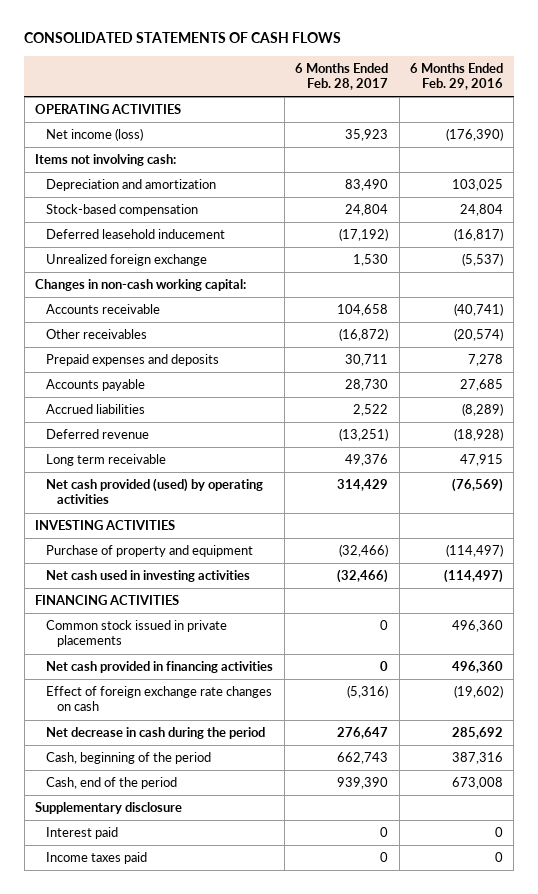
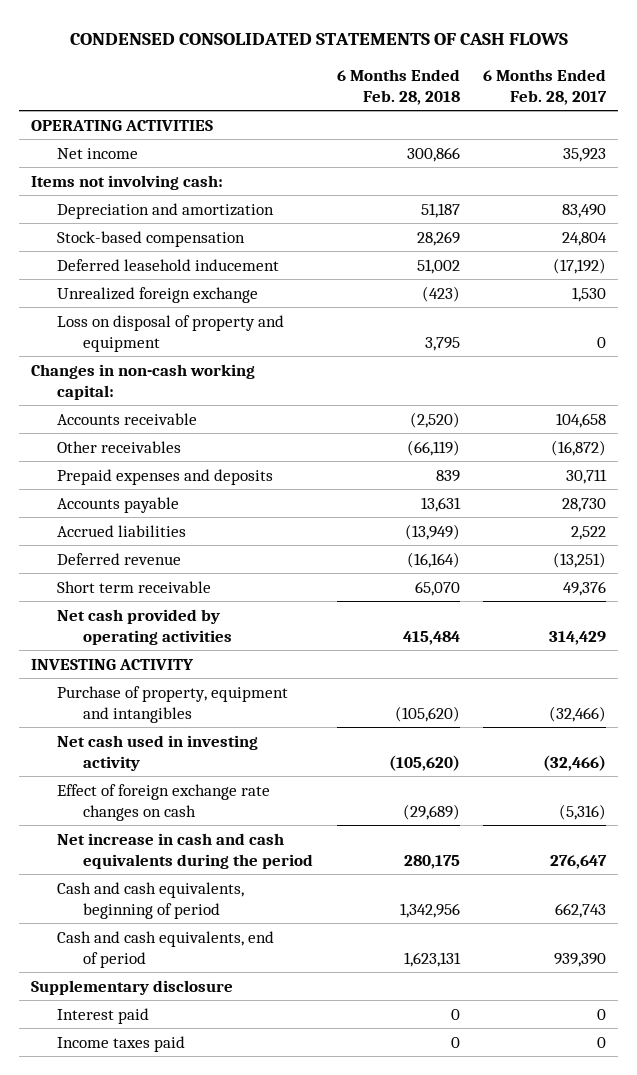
[24,32,342,44] CONSOLIDATED STATEMENTS OF CASH FLOWS -> [69,32,568,45] CONDENSED CONSOLIDATED STATEMENTS OF CASH FLOWS
[410,62,504,90] 6 Months Ended Feb. 29, 2016 -> none
none -> [336,68,460,105] 6 Months Ended Feb. 28, 2018
[46,128,144,142] Net income (loss) -> [56,147,138,159] Net income
none -> [56,314,284,352] Loss on disposal of property and equipment
[35,595,180,606] FINANCING ACTIVITIES -> none
[46,620,228,648] Common stock issued in private placements -> none
[46,661,274,674] Net cash provided in financing activities -> none
[46,454,167,467] Long term receivable -> [56,580,211,593] Short term receivable
[46,478,264,505] Net cash provided (used) by operating activities -> [56,608,232,645] Net cash provided by operating activities
[35,520,176,531] INVESTING ACTIVITIES -> [30,658,194,670] INVESTING ACTIVITY
[46,545,254,558] Purchase of property and equipment -> [56,685,288,723] Purchase of property, equipment and intangibles
[46,570,251,583] Net cash used in investing activities -> [56,734,258,771] Net cash used in investing activity
[46,727,266,740] Net decrease in cash during the period -> [56,832,313,869] Net increase in cash and cash equivalents during the period
[46,752,212,765] Cash, beginning of the period -> [56,881,244,919] Cash and cash equivalents, beginning of period
[46,777,178,790] Cash, end of the period -> [56,930,274,968] Cash and cash equivalents, end of period

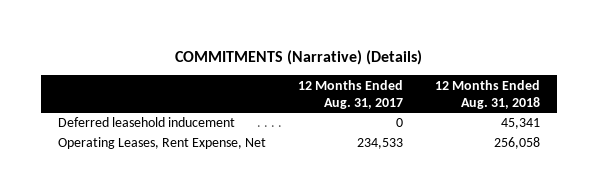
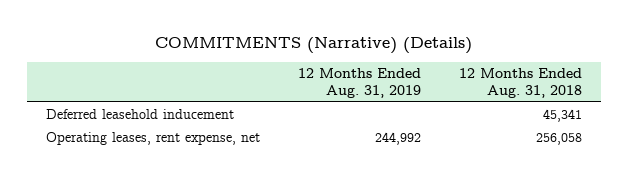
[297,79,403,109] 12 Months Ended Aug. 31, 2017 -> none
none -> [297,68,421,99] 12 Months Ended Aug. 31, 2019
[57,137,266,150] Operating Leases, Rent Expense, Net -> [45,132,260,146] Operating leases, rent expense, net

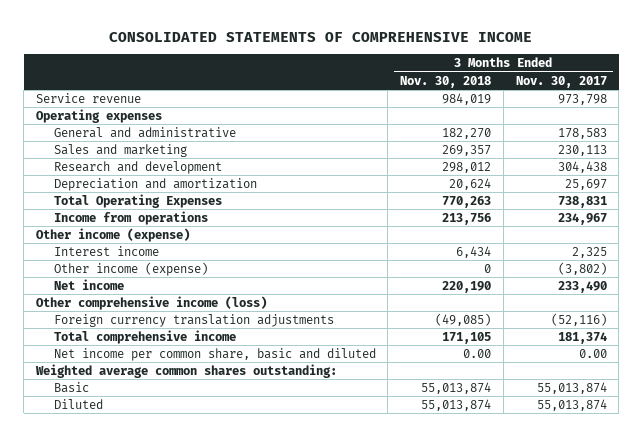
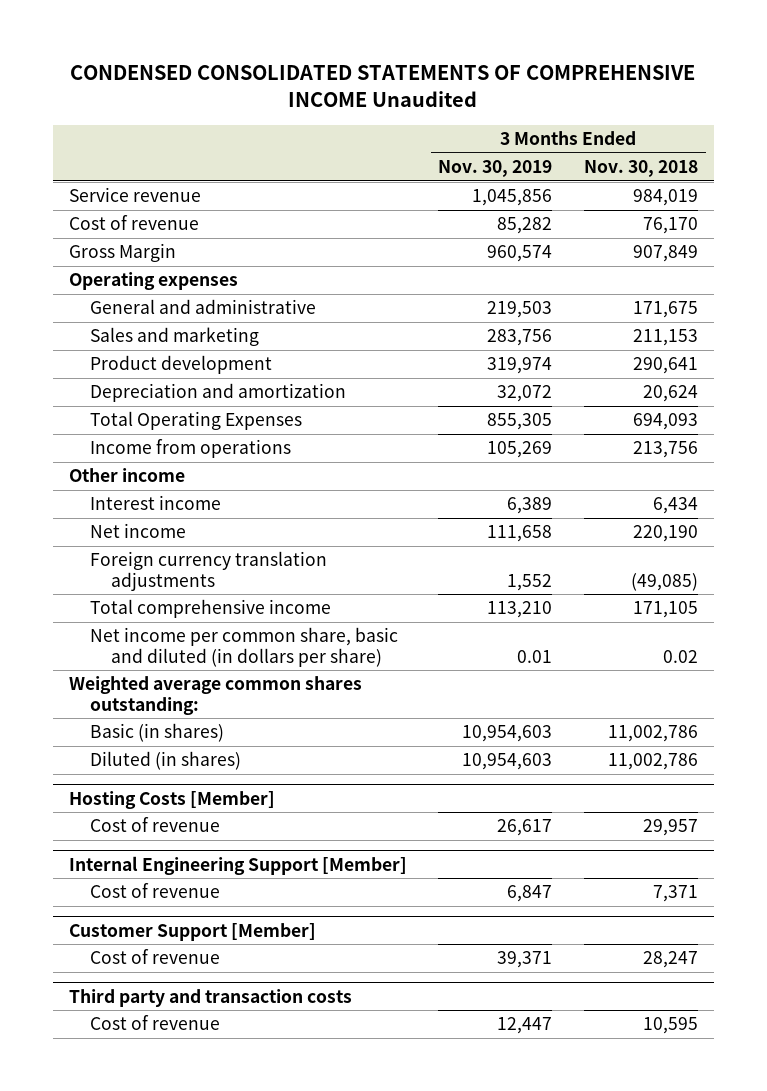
[109,32,533,43] CONSOLIDATED STATEMENTS OF COMPREHENSIVE INCOME -> [70,65,696,108] CONDENSED CONSOLIDATED STATEMENTS OF COMPREHENSIVE INCOME Unaudited
[515,75,607,88] Nov. 30, 2017 -> none
none -> [438,160,553,178] Nov. 30, 2019
none -> [68,215,199,231] Cost of revenue
none -> [68,243,176,263] Gross Margin
[442,127,492,139] 182,270 -> [632,301,698,319] 171,675
[442,144,492,156] 269,357 -> [632,329,698,347] 211,153
[53,160,222,174] Research and development -> [89,355,272,375] Product development
[442,161,492,173] 298,012 -> [632,357,698,375] 290,641
[442,195,492,208] 770,263 -> [632,413,698,431] 694,093
[35,227,190,242] Other income (expense) -> [68,468,185,483] Other income
[53,261,208,276] Other income (expense) -> none
[35,295,267,310] Other comprehensive income (loss) -> none
[53,347,376,361] Net income per common share, basic and diluted -> [89,627,398,667] Net income per common share, basic and diluted (in dollars per share)
[463,348,492,358] 0.00 -> [662,649,698,663] 0.02
[53,381,89,393] Basic -> [89,723,224,743] Basic (in shares)
[421,381,492,394] 55,013,874 -> [607,725,698,743] 11,002,786
[53,398,103,409] Diluted -> [89,751,241,771] Diluted (in shares)
[421,398,492,411] 55,013,874 -> [607,753,698,771] 11,002,786
none -> [68,790,275,809] Hosting Costs [Member]
none -> [89,817,220,833] Cost of revenue
none -> [68,855,407,875] Internal Engineering Support [Member]
none -> [89,883,220,899] Cost of revenue
none -> [68,922,316,941] Customer Support [Member]
none -> [89,949,220,965] Cost of revenue
none -> [68,988,352,1007] Third party and transaction costs
none -> [89,1015,220,1031] Cost of revenue

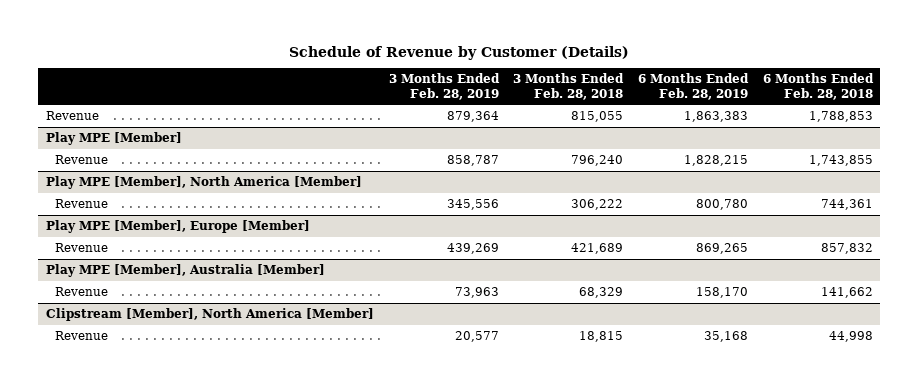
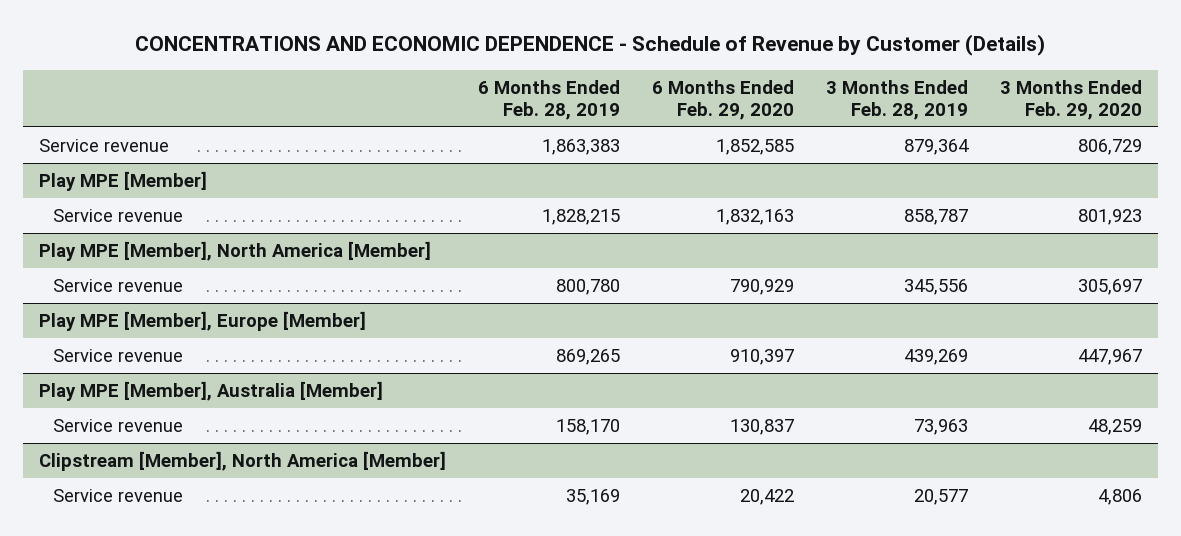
[289,45,630,60] Schedule of Revenue by Customer (Details) -> [135,34,1046,57] CONCENTRATIONS AND ECONOMIC DEPENDENCE - Schedule of Revenue by Customer (Details)
[513,73,625,100] 3 Months Ended Feb. 28, 2018 -> none
[762,73,874,100] 6 Months Ended Feb. 28, 2018 -> none
none -> [651,79,794,120] 6 Months Ended Feb. 29, 2020
none -> [1000,79,1143,120] 3 Months Ended Feb. 29, 2020
[45,111,99,121] Revenue -> [38,139,169,153] Service revenue
[55,155,109,165] Revenue -> [52,209,183,223] Service revenue
[55,199,109,209] Revenue -> [52,279,183,293] Service revenue
[55,243,109,253] Revenue -> [52,349,183,363] Service revenue
[55,287,109,297] Revenue -> [52,419,183,433] Service revenue
[55,331,109,341] Revenue -> [52,489,183,503] Service revenue
[704,331,749,343] 35,168 -> [565,489,620,506] 35,169

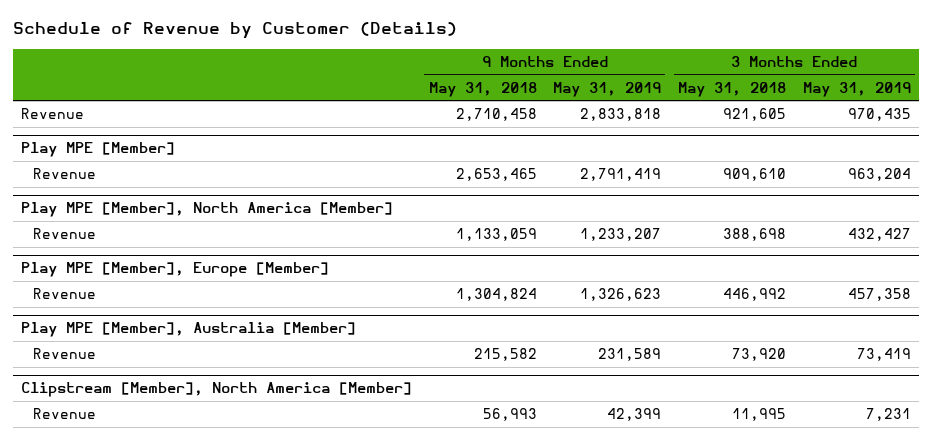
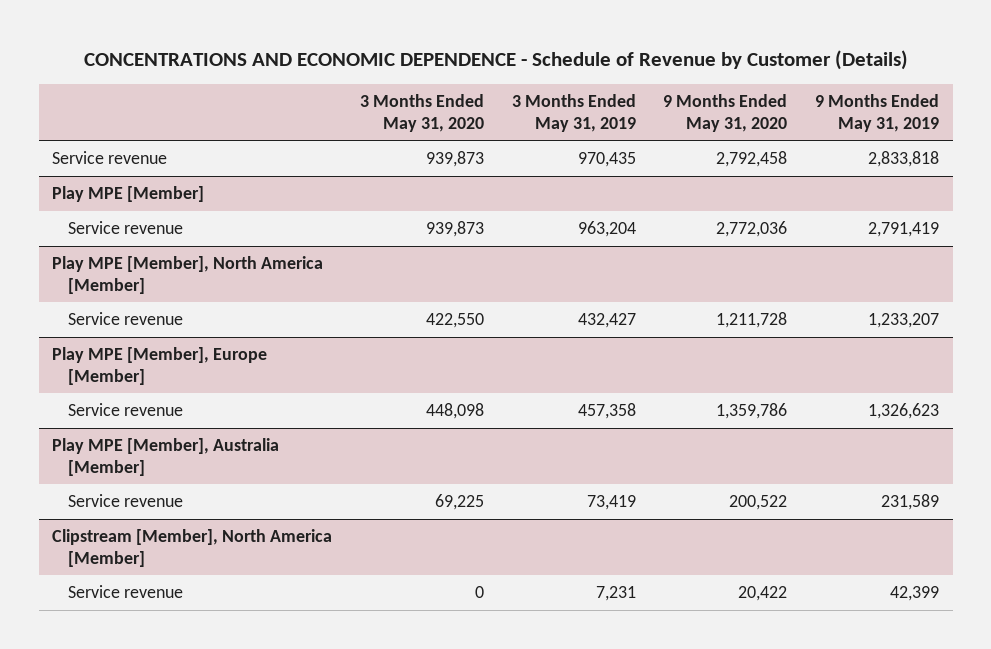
[12,22,457,40] Schedule of Revenue by Customer (Details) -> [83,50,908,71] CONCENTRATIONS AND ECONOMIC DEPENDENCE - Schedule of Revenue by Customer (Details)
[428,81,537,97] May 31, 2018 -> none
[677,81,786,97] May 31, 2018 -> none
none -> [359,94,484,132] 3 Months Ended May 31, 2020
none -> [663,94,788,132] 9 Months Ended May 31, 2020
[20,108,84,120] Revenue -> [52,151,168,165] Service revenue
[32,168,96,180] Revenue -> [67,221,183,235] Service revenue
[32,228,96,240] Revenue -> [67,312,183,326] Service revenue
[32,288,96,300] Revenue -> [67,403,183,417] Service revenue
[32,348,96,360] Revenue -> [67,494,183,508] Service revenue
[32,408,96,420] Revenue -> [67,585,183,599] Service revenue

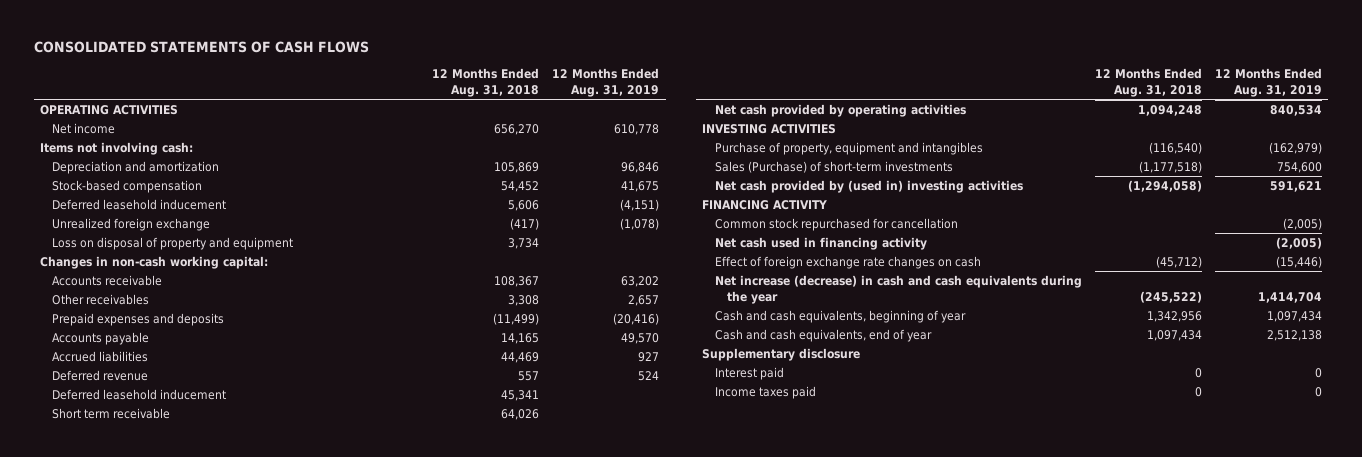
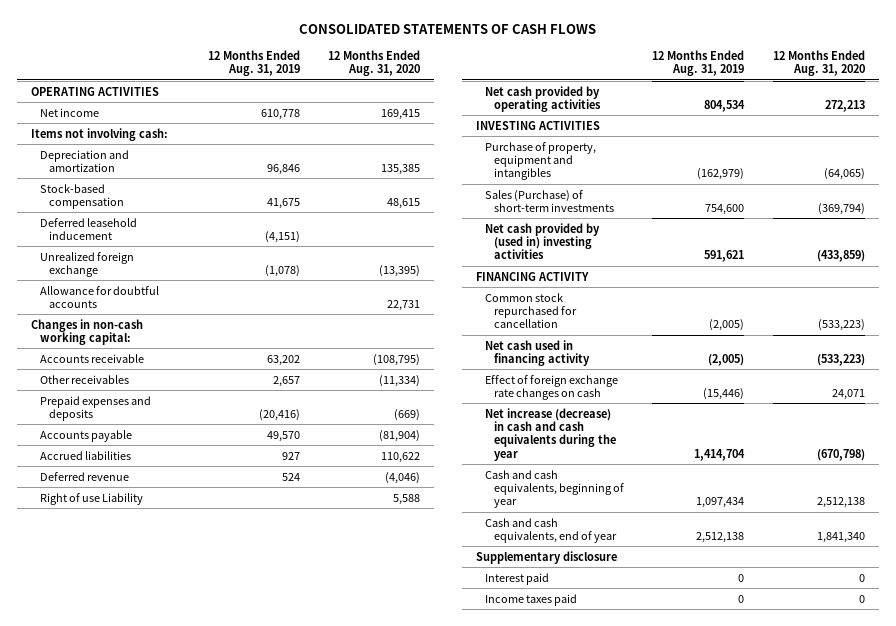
[432,68,540,98] 12 Months Ended Aug. 31, 2018 -> none
none -> [327,50,420,77] 12 Months Ended Aug. 31, 2020
[52,236,294,250] Loss on disposal of property and equipment -> none
none -> [40,285,160,308] Allowance for doubtful accounts
[52,388,227,400] Deferred leasehold inducement -> none
[52,407,171,419] Short term receivable -> none
none -> [40,492,144,505] Right of use Liability
[1269,104,1322,116] 840,534 -> [704,99,746,112] 804,534

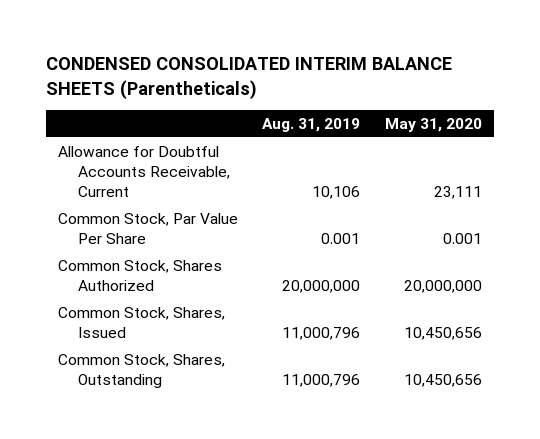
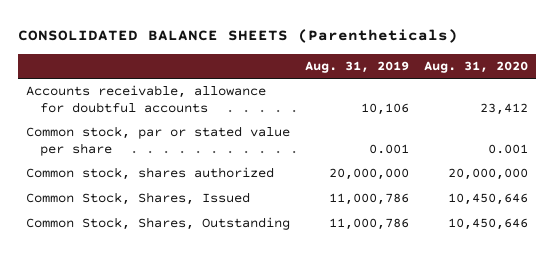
[45,57,452,99] CONDENSED CONSOLIDATED INTERIM BALANCE SHEETS (Parentheticals) -> [18,28,459,43] CONSOLIDATED BALANCE SHEETS (Parentheticals)
[384,118,482,133] May 31, 2020 -> none
none -> [424,61,529,74] Aug. 31, 2020
[58,145,230,198] Allowance for Doubtful Accounts Receivable, Current -> [26,85,267,113] Accounts receivable, allowance for doubtful accounts
[58,212,239,245] Common Stock, Par Value Per Share -> [26,126,291,156] Common stock, par or stated value per share
[58,259,223,292] Common Stock, Shares Authorized -> [26,167,275,181] Common stock, shares authorized
[282,327,361,341] 11,000,796 -> [329,193,410,206] 11,000,786
[282,374,361,388] 11,000,796 -> [329,218,410,231] 11,000,786

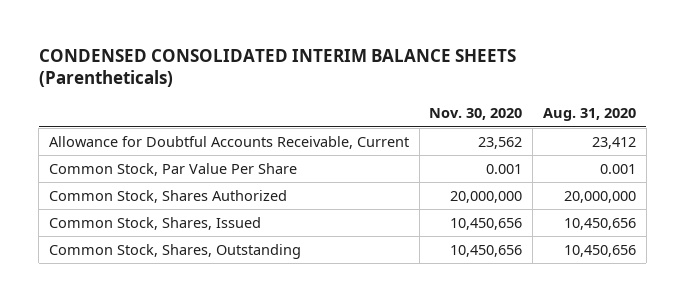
[18,28,459,43] CONSOLIDATED BALANCE SHEETS (Parentheticals) -> [38,48,516,88] CONDENSED CONSOLIDATED INTERIM BALANCE SHEETS (Parentheticals)
[305,61,410,74] Aug. 31, 2019 -> none
none -> [429,108,523,121] Nov. 30, 2020
[26,85,267,113] Accounts receivable, allowance for doubtful accounts -> [48,135,409,149] Allowance for Doubtful Accounts Receivable, Current
[26,126,291,156] Common stock, par or stated value per share -> [48,162,297,176] Common Stock, Par Value Per Share
[26,167,275,181] Common stock, shares authorized -> [48,189,287,203] Common Stock, Shares Authorized
[448,193,529,206] 10,450,646 -> [564,217,637,230] 10,450,656
[448,218,529,231] 10,450,646 -> [564,244,637,257] 10,450,656

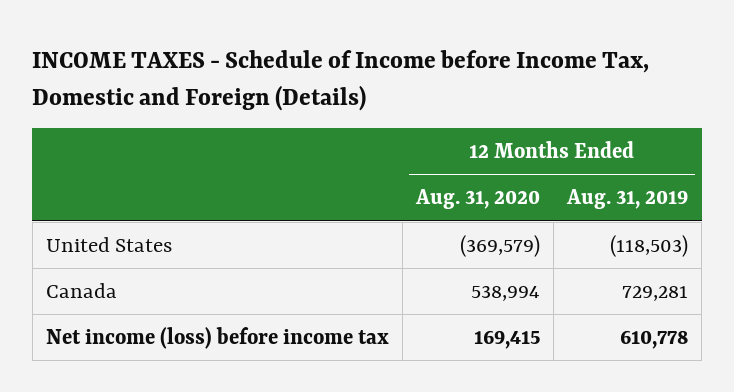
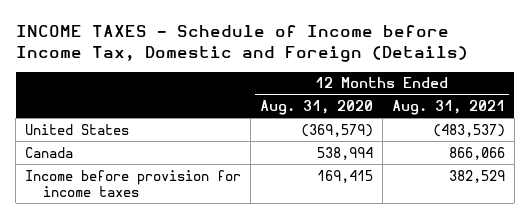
[566,189,689,210] Aug. 31, 2019 -> none
none -> [391,100,505,116] Aug. 31, 2021
[45,326,389,349] Net income (loss) before income tax -> [25,169,242,198] Income before provision for income taxes

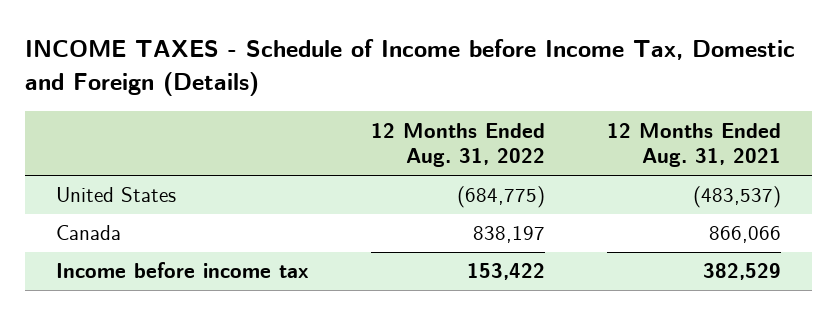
[259,100,373,116] Aug. 31, 2020 -> none
none -> [370,122,545,168] 12 Months Ended Aug. 31, 2022
[25,169,242,198] Income before provision for income taxes -> [55,262,309,279] Income before income tax

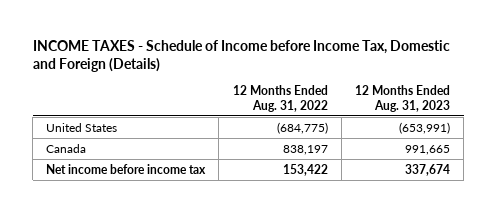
[607,122,782,168] 12 Months Ended Aug. 31, 2021 -> none
none -> [355,85,451,112] 12 Months Ended Aug. 31, 2023
[55,262,309,279] Income before income tax -> [46,163,207,174] Net income before income tax

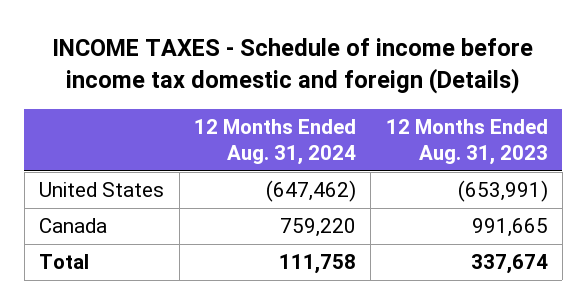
[32,39,450,72] INCOME TAXES - Schedule of Income before Income Tax, Domestic and Foreign (Details) -> [52,38,534,95] INCOME TAXES - Schedule of income before income tax domestic and foreign (Details)
[232,85,328,112] 12 Months Ended Aug. 31, 2022 -> none
none -> [193,119,356,165] 12 Months Ended Aug. 31, 2024
[46,163,207,174] Net income before income tax -> [39,254,90,270] Total

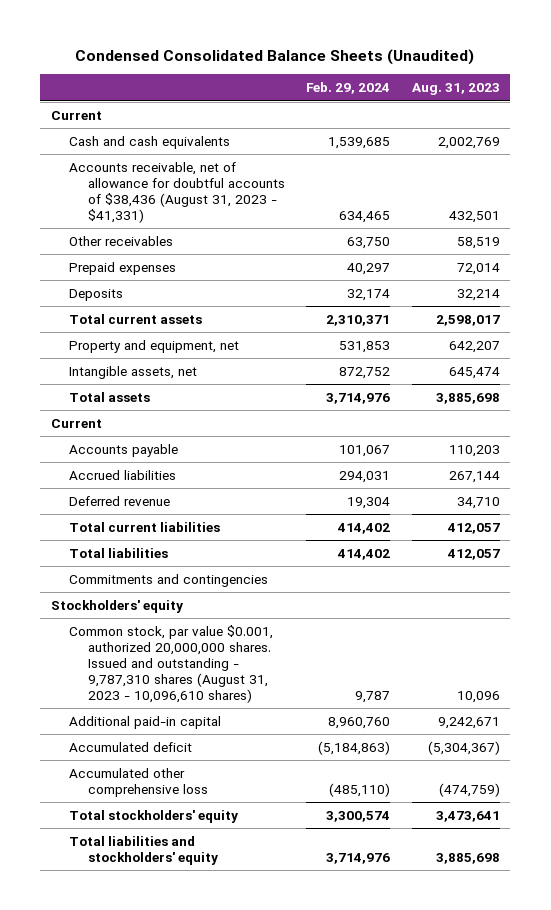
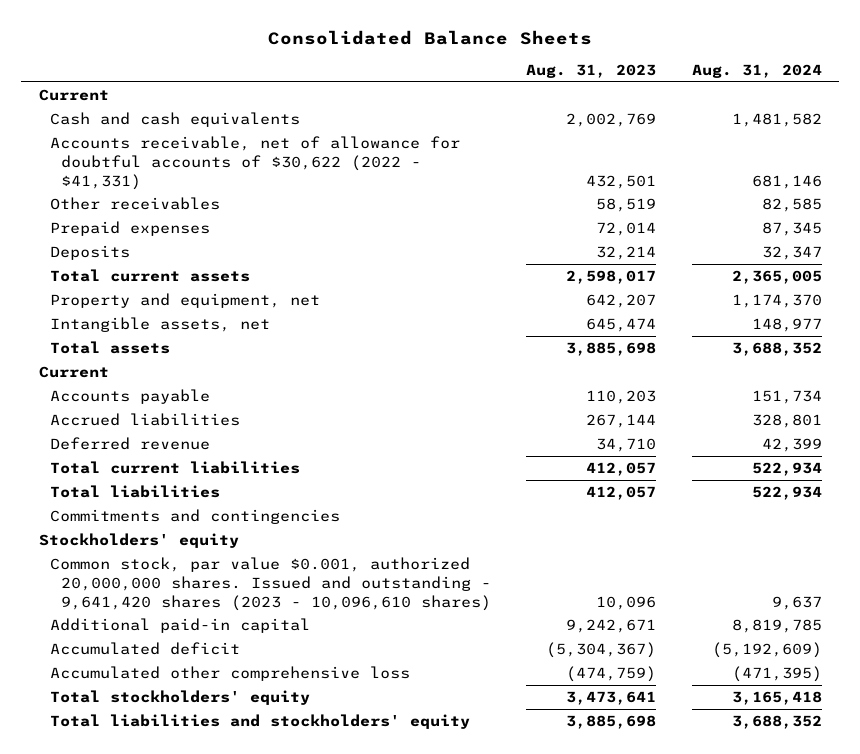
[75,48,475,65] Condensed Consolidated Balance Sheets (Unaudited) -> [268,29,593,45] Consolidated Balance Sheets
[306,82,391,95] Feb. 29, 2024 -> none
none -> [691,64,822,79] Aug. 31, 2024
[69,161,285,223] Accounts receivable, net of allowance for doubtful accounts of $38,436 (August 31, 2023 - $41,331) -> [49,136,460,190] Accounts receivable, net of allowance for doubtful accounts of $30,622 (2022 - $41,331)
[69,624,274,703] Common stock, par value $0.001, authorized 20,000,000 shares. Issued and outstanding - 9,787,310 shares (August 31, 2023 - 10,096,610 shares) -> [49,557,492,611] Common stock, par value $0.001, authorized 20,000,000 shares. Issued and outstanding - 9,641,420 shares (2023 - 10,096,610 shares)

